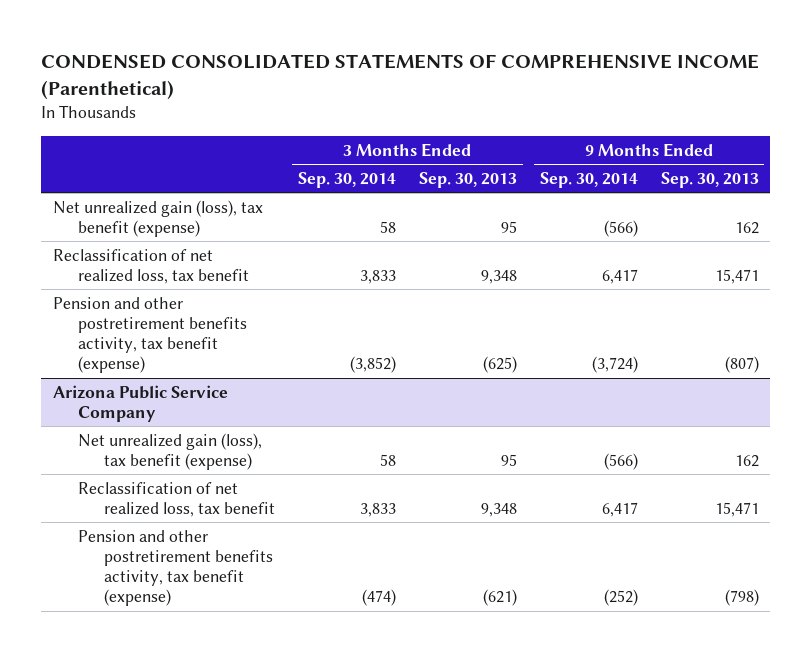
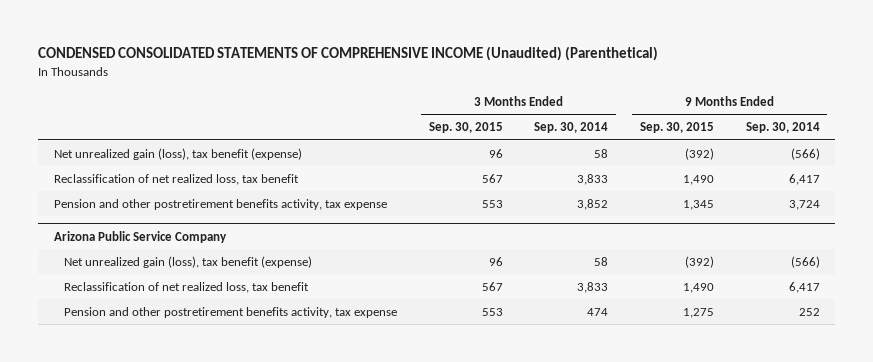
[41,54,760,101] CONDENSED CONSOLIDATED STATEMENTS OF COMPREHENSIVE INCOME (Parenthetical) -> [37,46,658,62] CONDENSED CONSOLIDATED STATEMENTS OF COMPREHENSIVE INCOME (Unaudited) (Parenthetical)
[418,171,517,188] Sep. 30, 2013 -> none
[660,171,759,188] Sep. 30, 2013 -> none
none -> [428,122,503,134] Sep. 30, 2015
none -> [639,122,714,134] Sep. 30, 2015
[52,296,248,374] Pension and other postretirement benefits activity, tax benefit (expense) -> [53,198,387,210] Pension and other postretirement benefits activity, tax expense
[350,356,397,374] (3,852) -> [577,198,609,210] 3,852
[591,356,638,374] (3,724) -> [788,199,820,210] 3,724
[78,529,274,607] Pension and other postretirement benefits activity, tax benefit (expense) -> [64,306,398,318] Pension and other postretirement benefits activity, tax expense
[362,589,397,607] (474) -> [587,307,609,316] 474
[603,589,638,607] (252) -> [798,307,820,316] 252

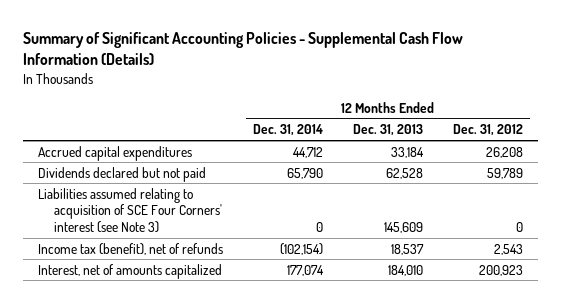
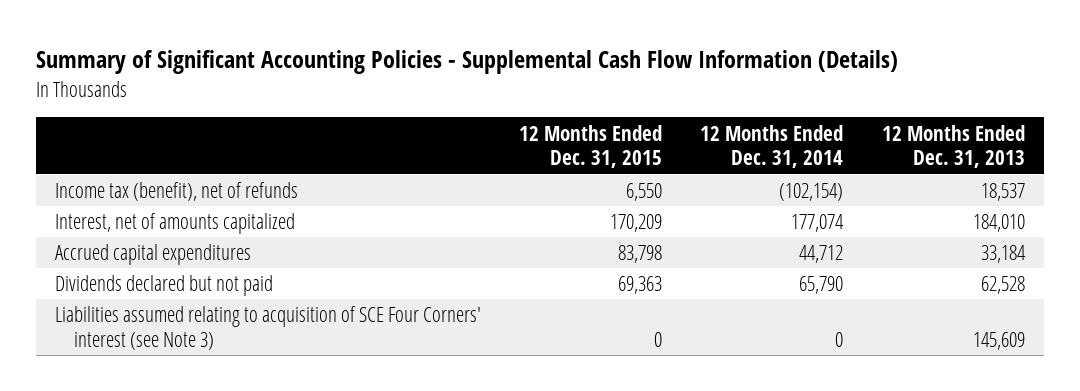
[452,124,523,137] Dec. 31, 2012 -> none
none -> [519,124,663,169] 12 Months Ended Dec. 31, 2015
[38,242,224,255] Income tax (benefit), net of refunds -> [55,182,299,202] Income tax (benefit), net of refunds
[38,263,223,279] Interest, net of amounts capitalized -> [55,213,296,235] Interest, net of amounts capitalized

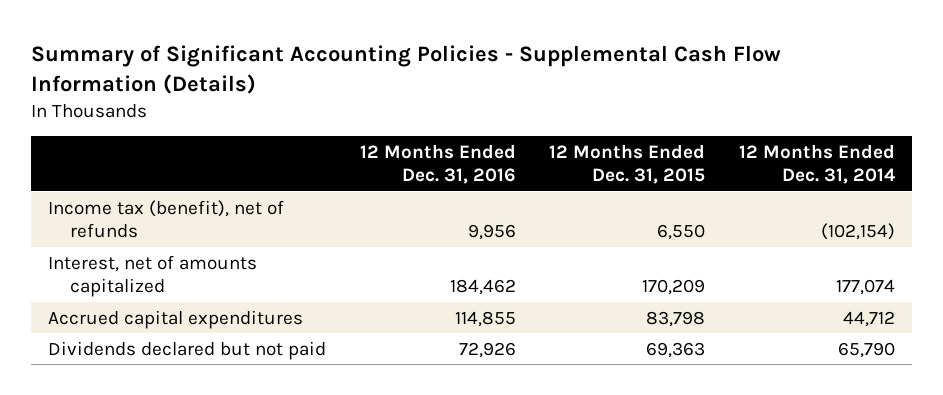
[881,124,1025,169] 12 Months Ended Dec. 31, 2013 -> none
none -> [359,143,516,185] 12 Months Ended Dec. 31, 2016
[55,306,482,350] Liabilities assumed relating to acquisition of SCE Four Corners' interest (see Note 3) -> none

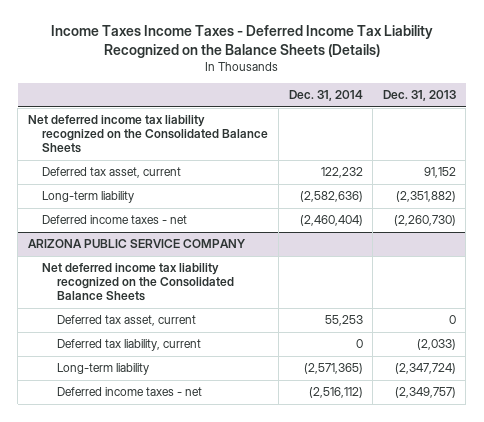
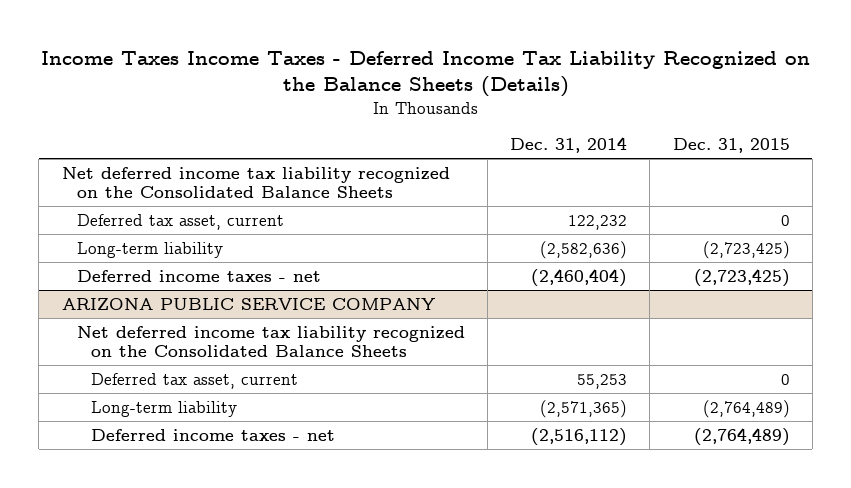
[382,90,456,102] Dec. 31, 2013 -> none
none -> [672,138,790,154] Dec. 31, 2015
[56,339,201,352] Deferred tax liability, current -> none

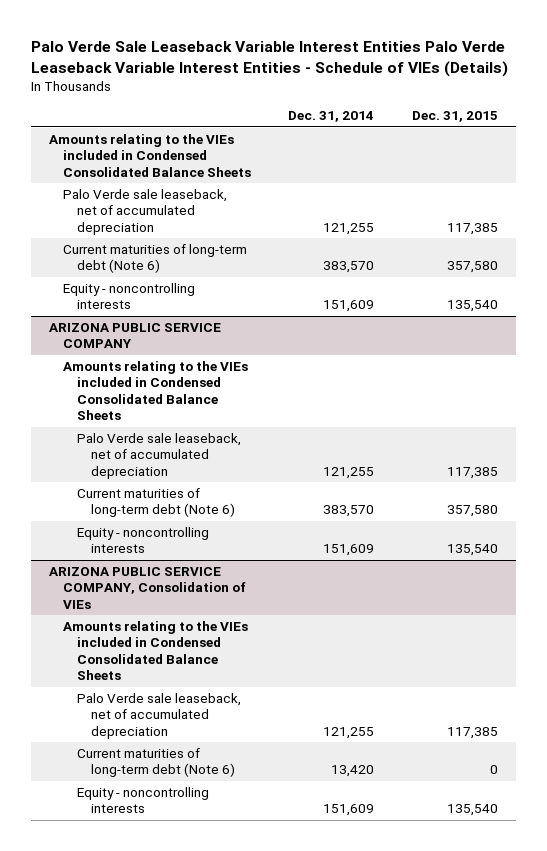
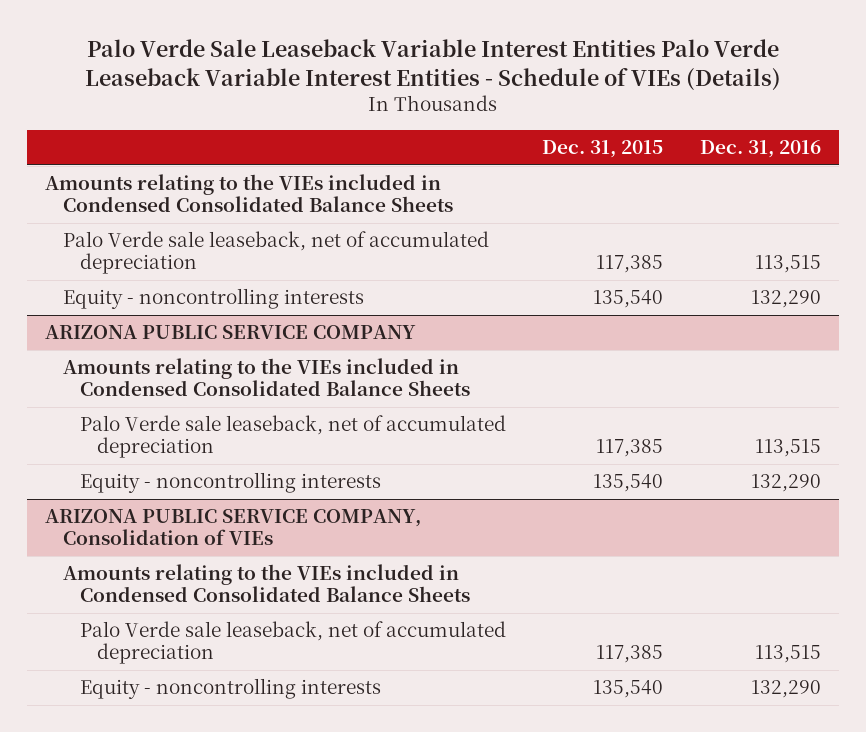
[288,111,375,123] Dec. 31, 2014 -> none
none -> [699,140,821,159] Dec. 31, 2016
[63,244,248,274] Current maturities of long-term debt (Note 6) -> none
[77,488,235,518] Current maturities of long-term debt (Note 6) -> none
[77,748,235,778] Current maturities of long-term debt (Note 6) -> none

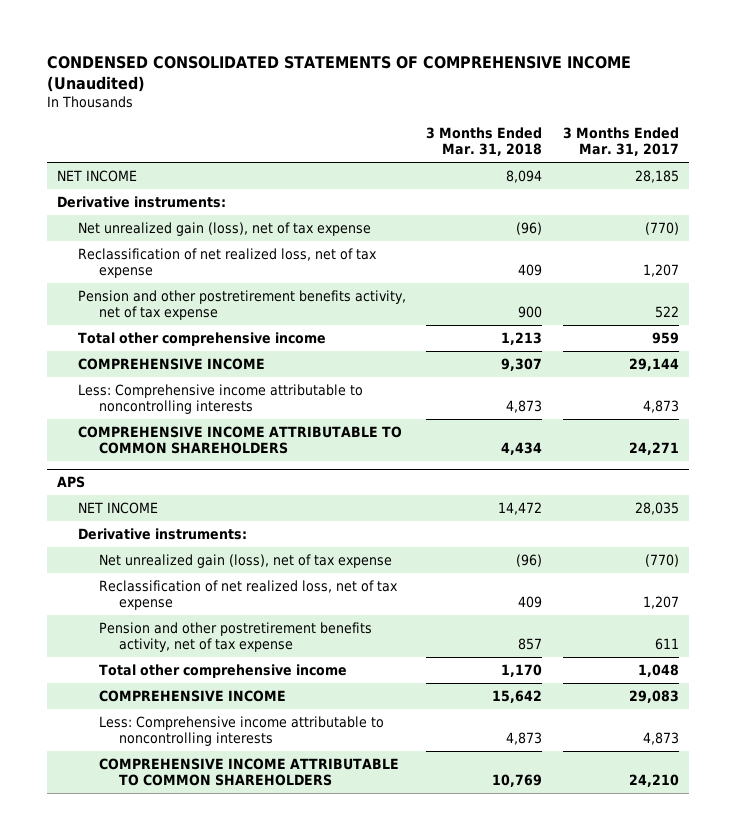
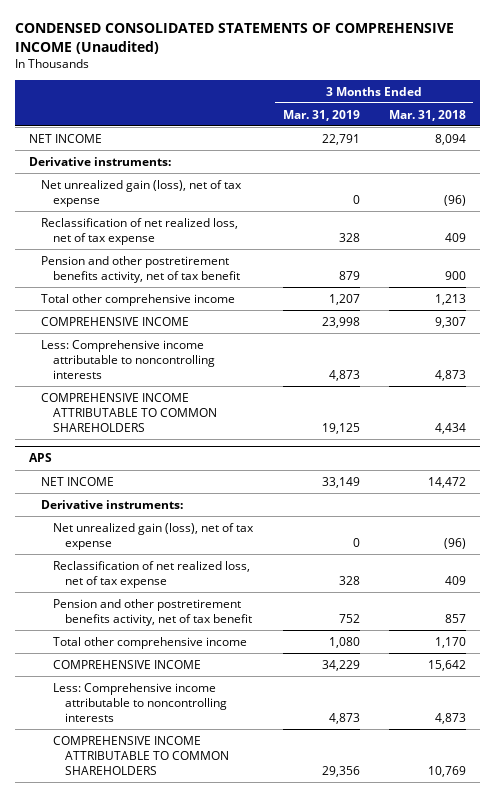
[562,127,679,157] 3 Months Ended Mar. 31, 2017 -> none
none -> [282,109,360,121] Mar. 31, 2019
[77,289,406,321] Pension and other postretirement benefits activity, net of tax expense -> [41,255,241,283] Pension and other postretirement benefits activity, net of tax benefit
[98,621,372,653] Pension and other postretirement benefits activity, net of tax expense -> [53,598,253,626] Pension and other postretirement benefits activity, net of tax benefit

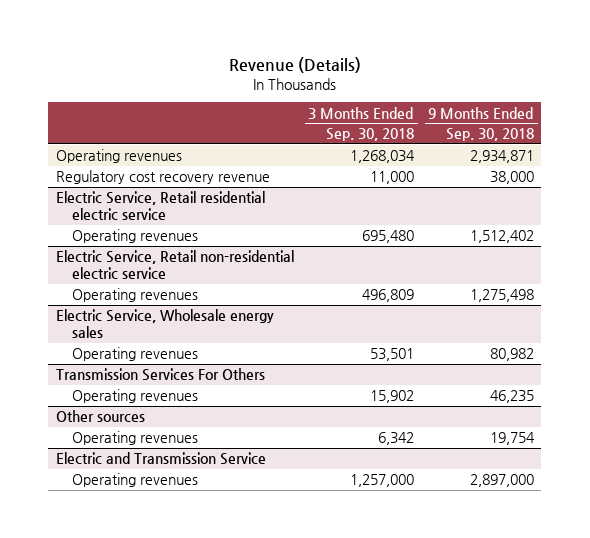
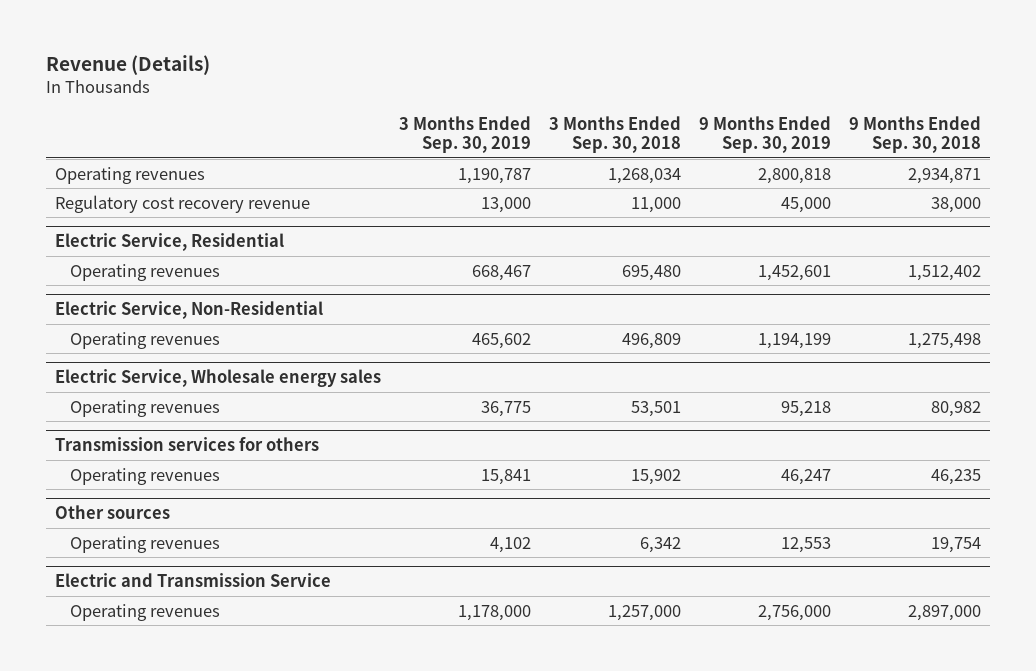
none -> [398,116,531,154] 3 Months Ended Sep. 30, 2019
none -> [698,116,831,154] 9 Months Ended Sep. 30, 2019
[55,191,265,221] Electric Service, Retail residential electric service -> [54,233,284,252] Electric Service, Residential
[55,250,294,280] Electric Service, Retail non-residential electric service -> [54,301,323,320] Electric Service, Non-Residential
[55,368,265,382] Transmission Services For Others -> [54,437,319,452] Transmission services for others

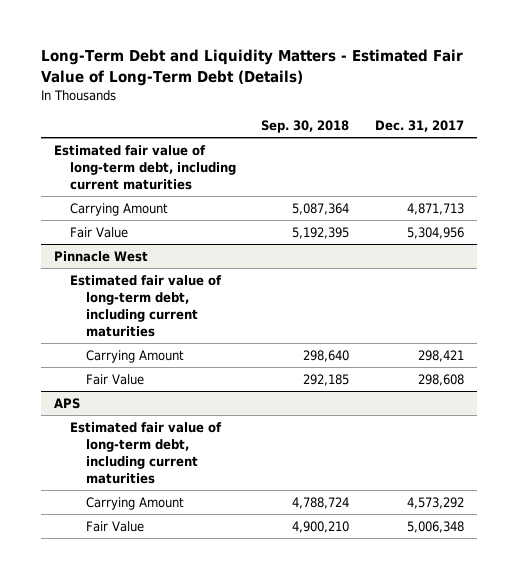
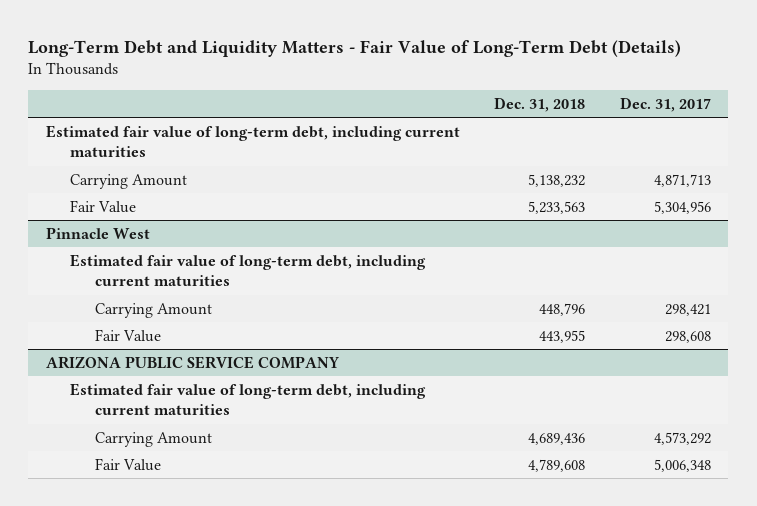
[40,49,463,86] Long-Term Debt and Liquidity Matters - Estimated Fair Value of Long-Term Debt (Details) -> [28,39,682,57] Long-Term Debt and Liquidity Matters - Fair Value of Long-Term Debt (Details)
[261,119,350,133] Sep. 30, 2018 -> none
none -> [494,96,586,112] Dec. 31, 2018
[53,397,80,409] APS -> [45,355,339,369] ARIZONA PUBLIC SERVICE COMPANY

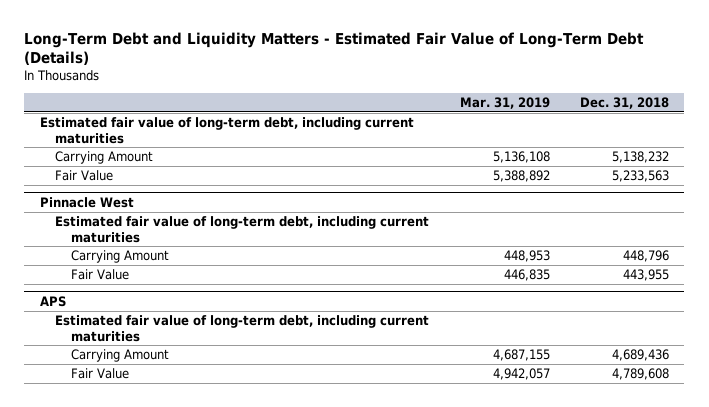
[28,39,682,57] Long-Term Debt and Liquidity Matters - Fair Value of Long-Term Debt (Details) -> [24,31,645,66] Long-Term Debt and Liquidity Matters - Estimated Fair Value of Long-Term Debt (Details)
[620,96,712,112] Dec. 31, 2017 -> none
none -> [459,96,550,109] Mar. 31, 2019
[45,355,339,369] ARIZONA PUBLIC SERVICE COMPANY -> [39,295,66,307] APS

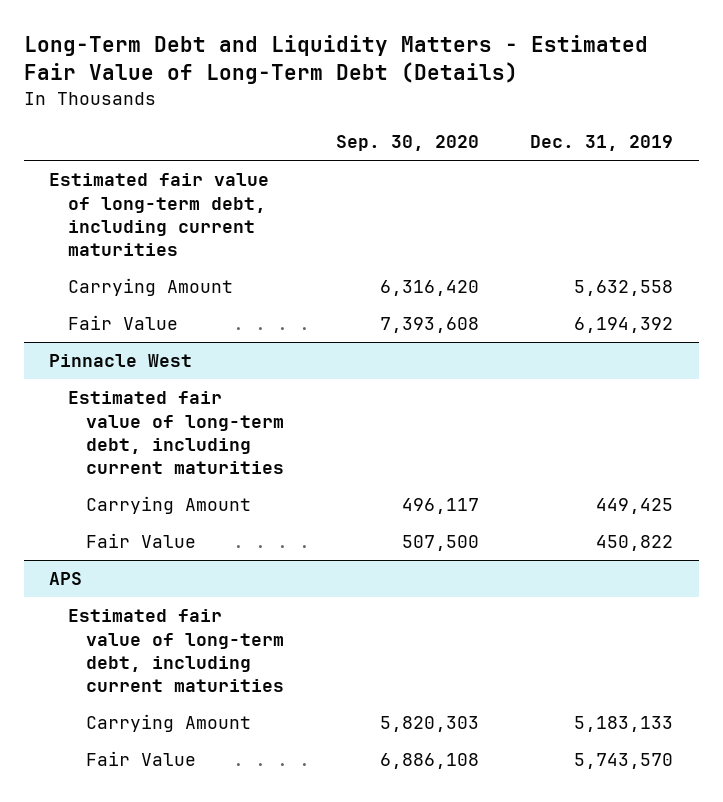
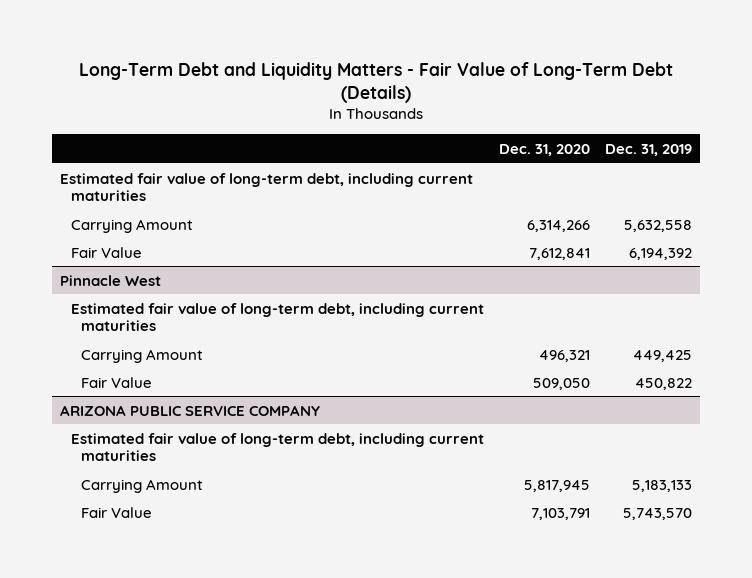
[23,34,648,85] Long-Term Debt and Liquidity Matters - Estimated Fair Value of Long-Term Debt (Details) -> [79,61,674,104] Long-Term Debt and Liquidity Matters - Fair Value of Long-Term Debt (Details)
[335,135,479,152] Sep. 30, 2020 -> none
none -> [498,144,590,157] Dec. 31, 2020
[49,572,83,586] APS -> [59,404,320,416] ARIZONA PUBLIC SERVICE COMPANY

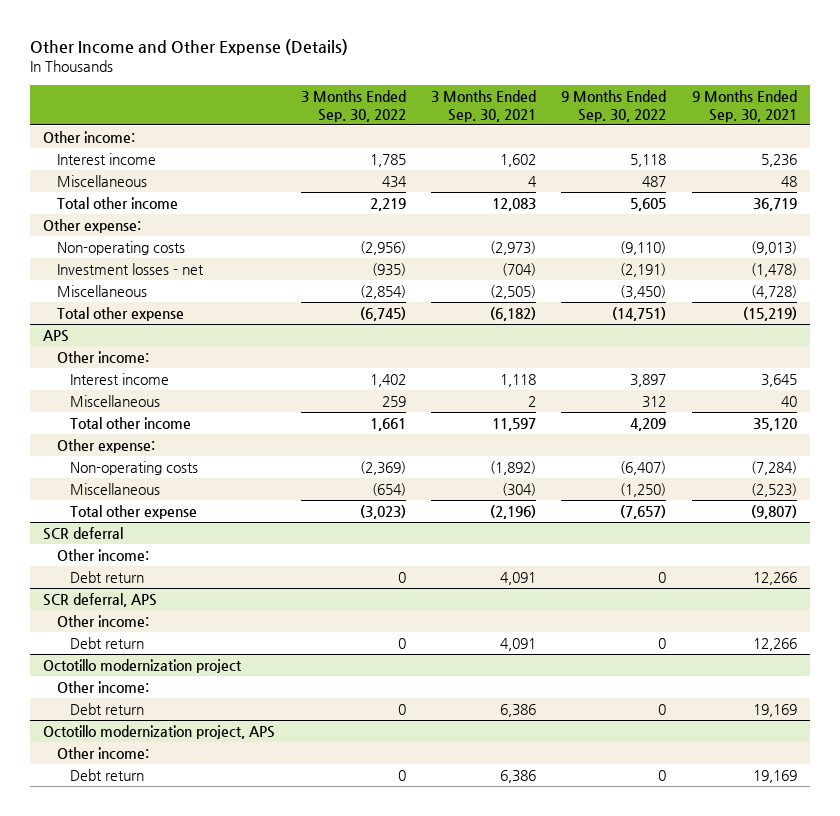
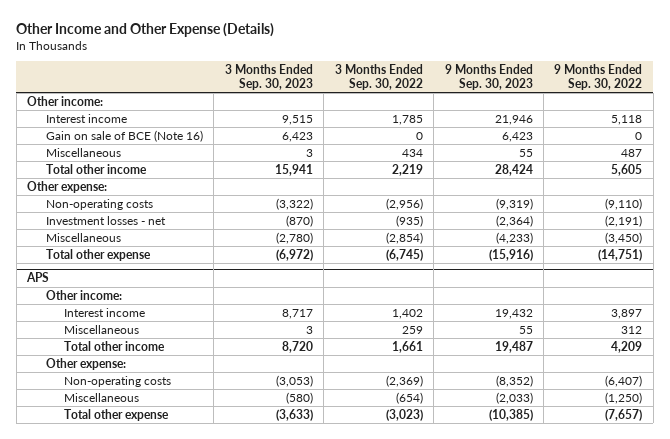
[431,90,537,122] 3 Months Ended Sep. 30, 2021 -> none
[691,90,797,122] 9 Months Ended Sep. 30, 2021 -> none
none -> [224,64,313,90] 3 Months Ended Sep. 30, 2023
none -> [444,64,533,90] 9 Months Ended Sep. 30, 2023
none -> [45,129,203,142] Gain on sale of BCE (Note 16)
[43,526,124,540] SCR deferral -> none
[56,548,149,561] Other income: -> none
[70,570,145,583] Debt return -> none
[43,592,158,607] SCR deferral, APS -> none
[56,614,149,627] Other income: -> none
[70,636,145,649] Debt return -> none
[43,658,243,673] Octotillo modernization project -> none
[56,680,149,693] Other income: -> none
[70,702,145,715] Debt return -> none
[43,724,276,739] Octotillo modernization project, APS -> none
[56,746,149,759] Other income: -> none
[70,768,145,781] Debt return -> none

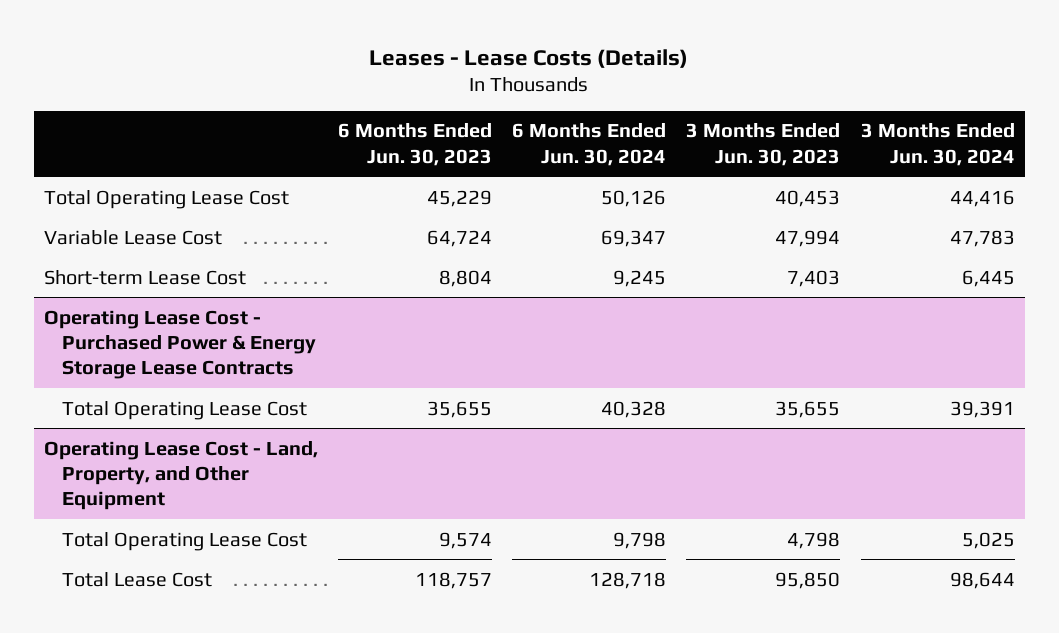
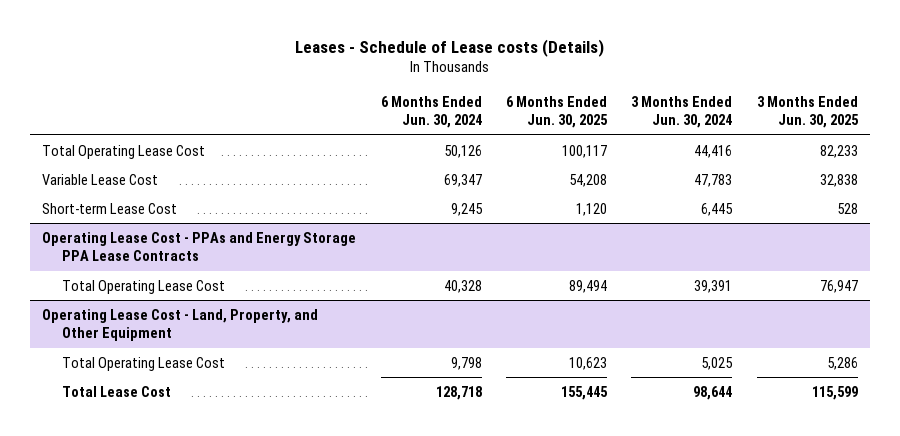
[369,48,689,68] Leases - Lease Costs (Details) -> [294,38,604,57] Leases - Schedule of Lease costs (Details)
[338,123,493,166] 6 Months Ended Jun. 30, 2023 -> none
[686,123,841,166] 3 Months Ended Jun. 30, 2023 -> none
none -> [505,95,608,128] 6 Months Ended Jun. 30, 2025
none -> [756,95,859,128] 3 Months Ended Jun. 30, 2025
[43,309,316,380] Operating Lease Cost - Purchased Power & Energy Storage Lease Contracts -> [42,231,357,262] Operating Lease Cost - PPAs and Energy Storage PPA Lease Contracts

